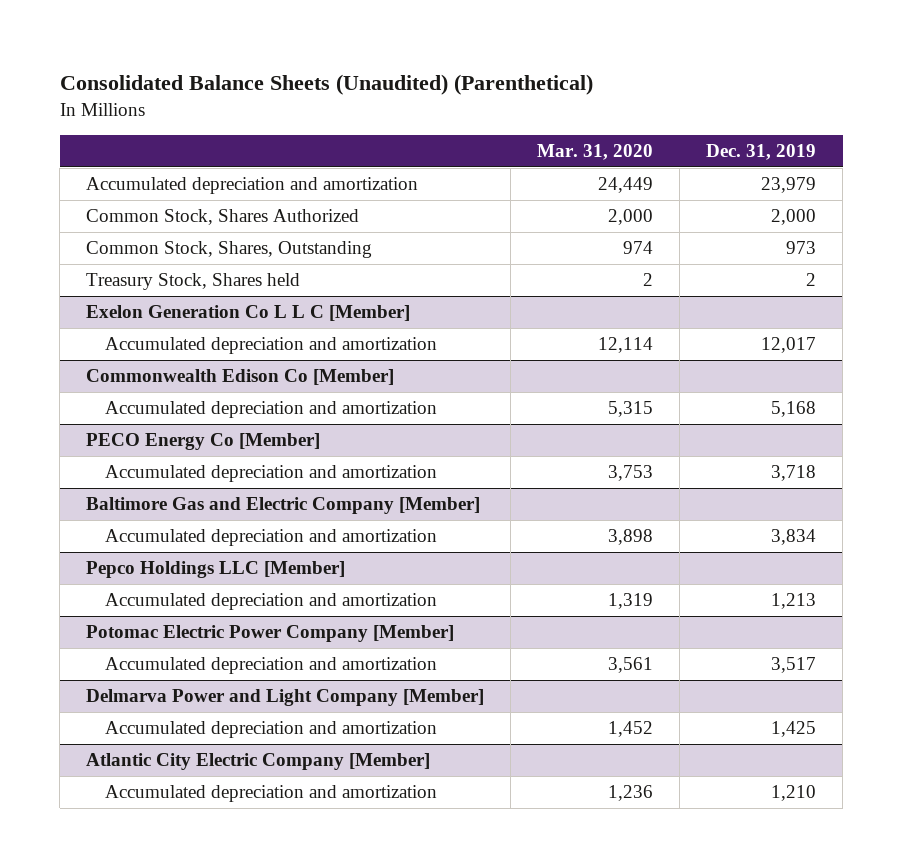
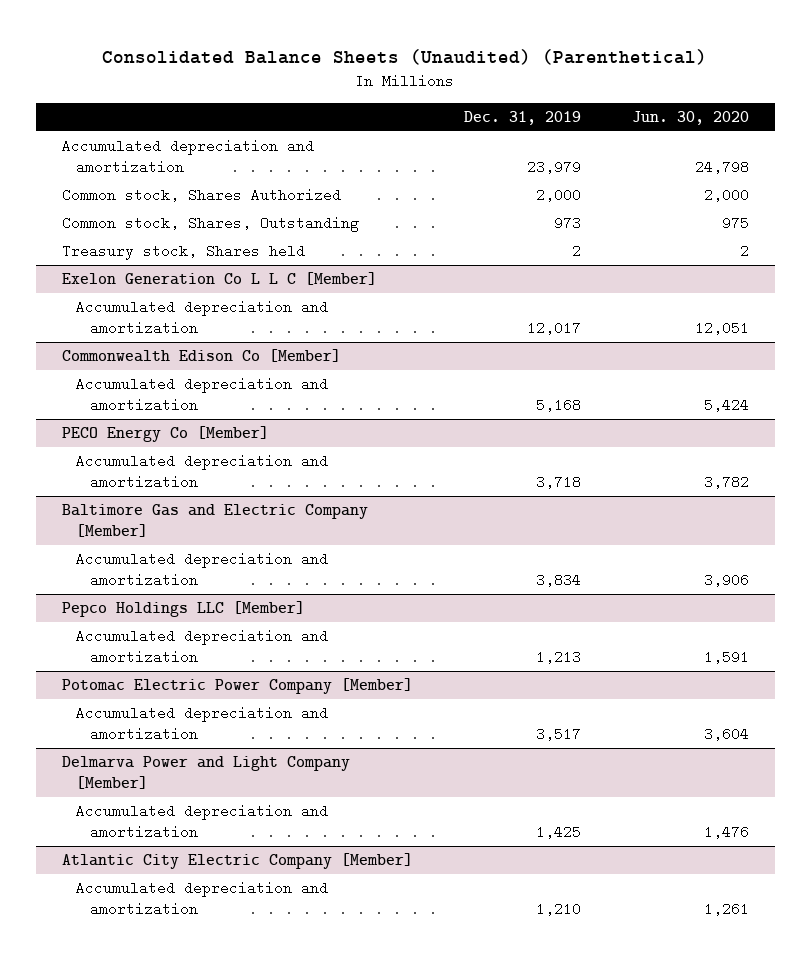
[537,144,654,161] Mar. 31, 2020 -> none
none -> [632,111,750,126] Jun. 30, 2020
[86,209,360,226] Common Stock, Shares Authorized -> [61,188,341,203] Common stock, Shares Authorized
[86,241,373,259] Common Stock, Shares, Outstanding -> [61,216,359,233] Common stock, Shares, Outstanding
[86,273,301,291] Treasury Stock, Shares held -> [61,244,305,261] Treasury stock, Shares held

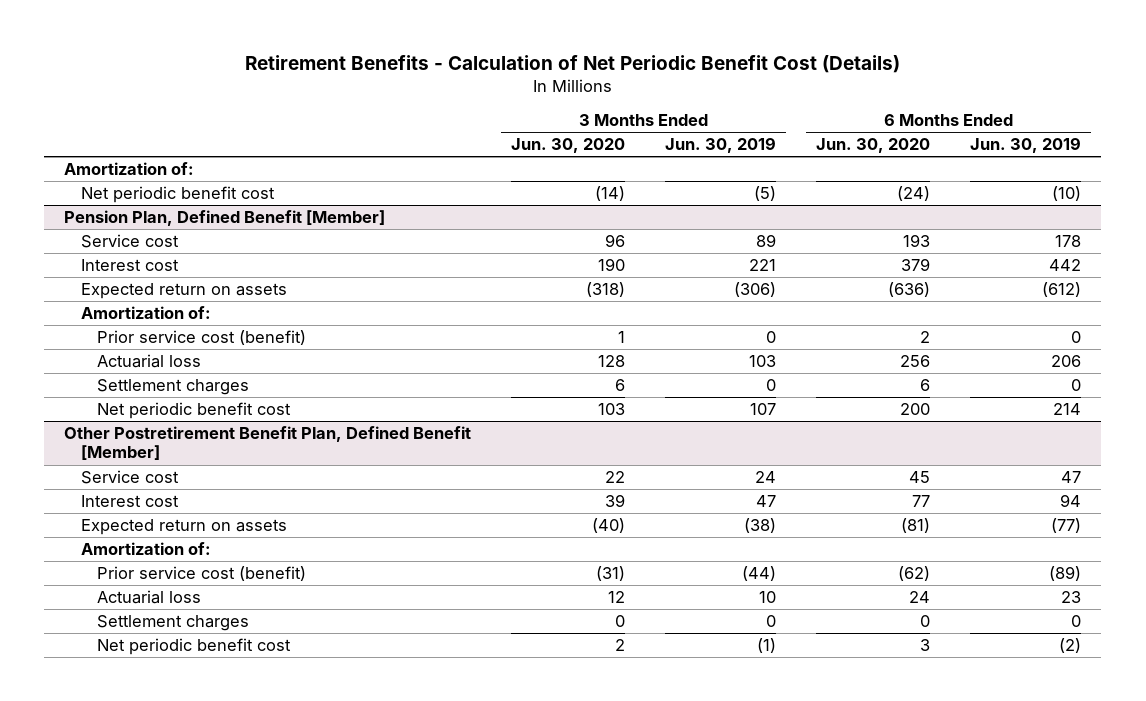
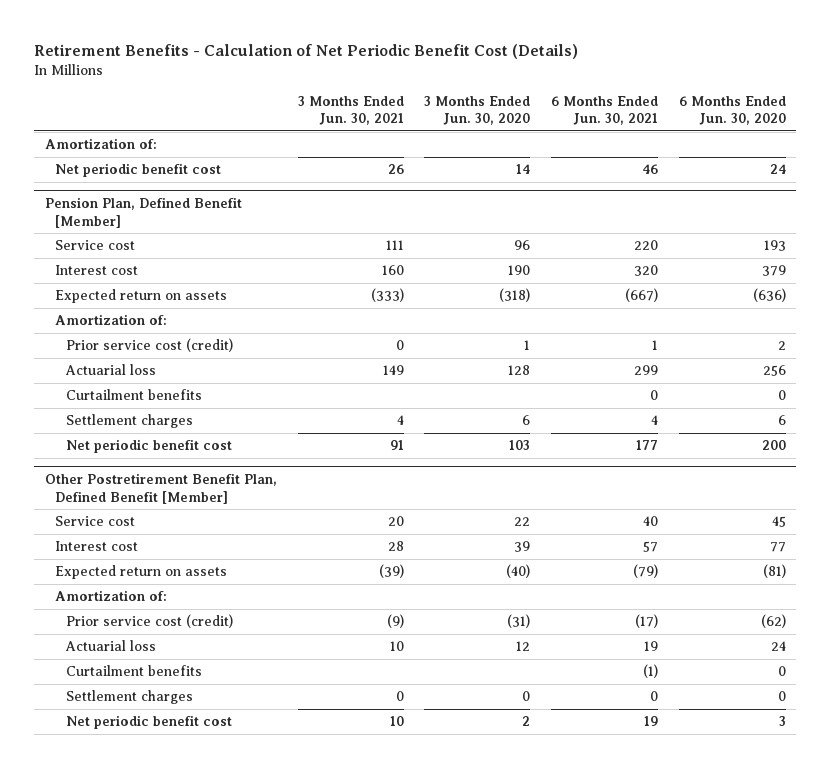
[665,137,777,154] Jun. 30, 2019 -> none
[970,137,1082,154] Jun. 30, 2019 -> none
none -> [297,95,404,126] 3 Months Ended Jun. 30, 2021
none -> [551,95,659,126] 6 Months Ended Jun. 30, 2021
[595,186,626,202] (14) -> [516,164,531,175] 14
[897,186,931,202] (24) -> [769,164,786,175] 24
[96,330,306,346] Prior service cost (benefit) -> [65,338,233,353] Prior service cost (credit)
none -> [65,389,202,401] Curtailment benefits
[96,566,306,582] Prior service cost (benefit) -> [65,614,233,629] Prior service cost (credit)
none -> [65,665,202,677] Curtailment benefits

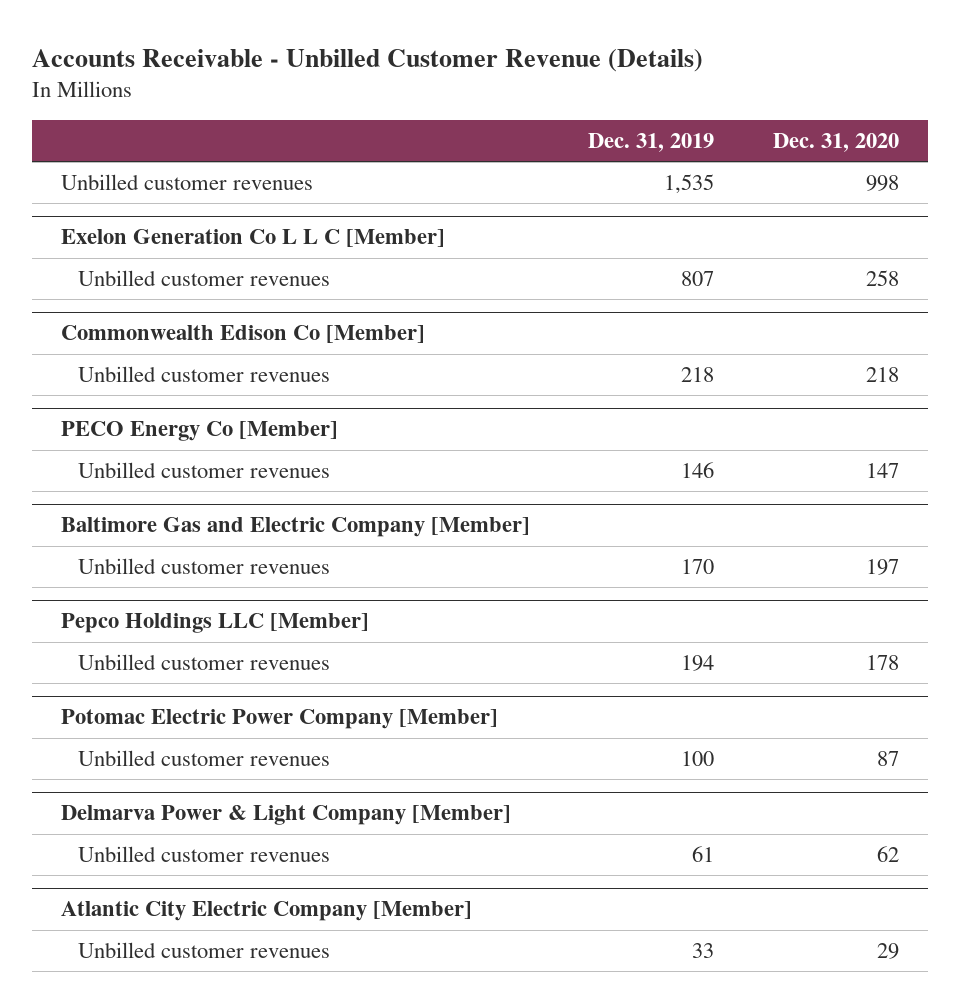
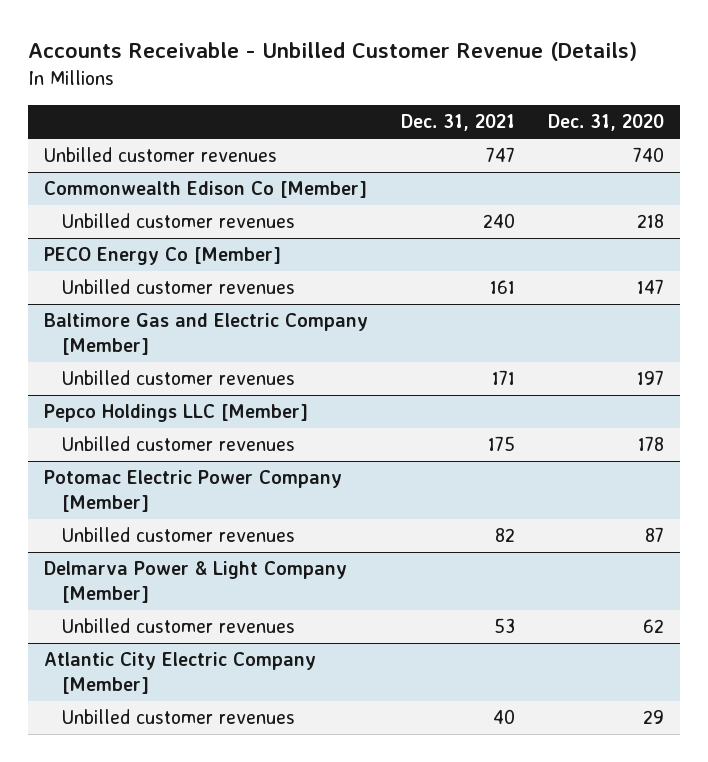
[588,132,715,152] Dec. 31, 2019 -> none
none -> [400,114,515,132] Dec. 31, 2021
[61,229,446,248] Exelon Generation Co L L C [Member] -> none
[77,270,330,287] Unbilled customer revenues -> none
[865,175,899,192] 998 -> [632,147,664,163] 740

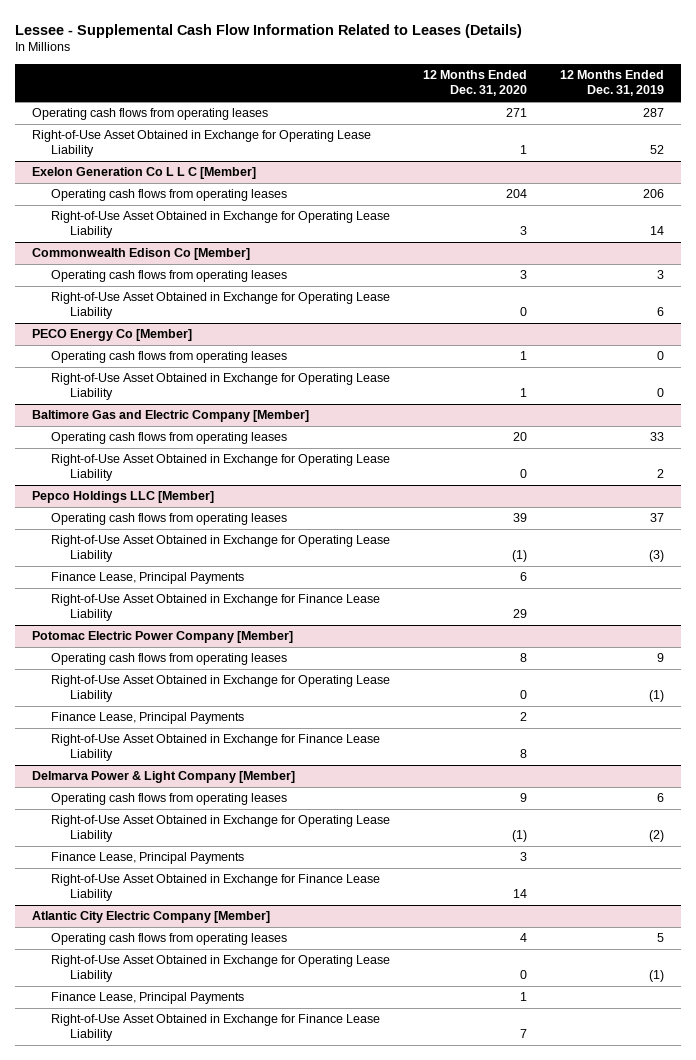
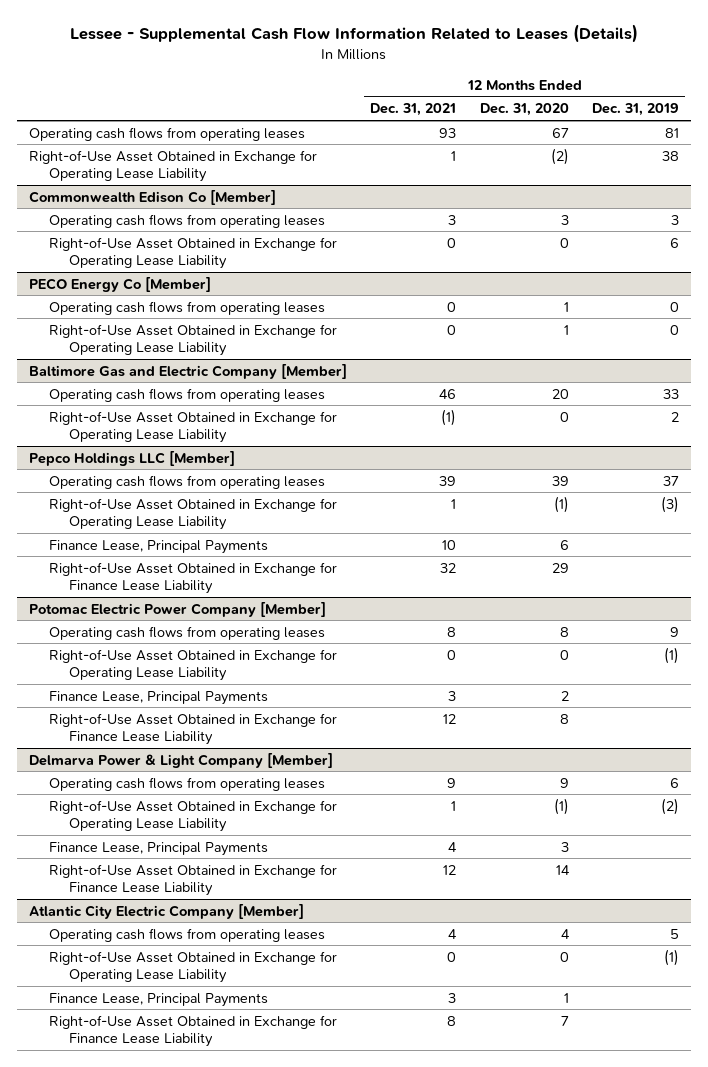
none -> [370,103,457,117] Dec. 31, 2021
[31,167,256,180] Exelon Generation Co L L C [Member] -> none
[50,189,287,202] Operating cash flows from operating leases -> none
[50,211,390,239] Right-of-Use Asset Obtained in Exchange for Operating Lease Liability -> none
[506,108,528,118] 271 -> [551,127,569,138] 67
[643,108,665,118] 287 -> [665,127,680,138] 81
[520,145,528,155] 1 -> [550,147,569,165] (2)
[650,145,665,155] 52 -> [662,150,680,161] 38

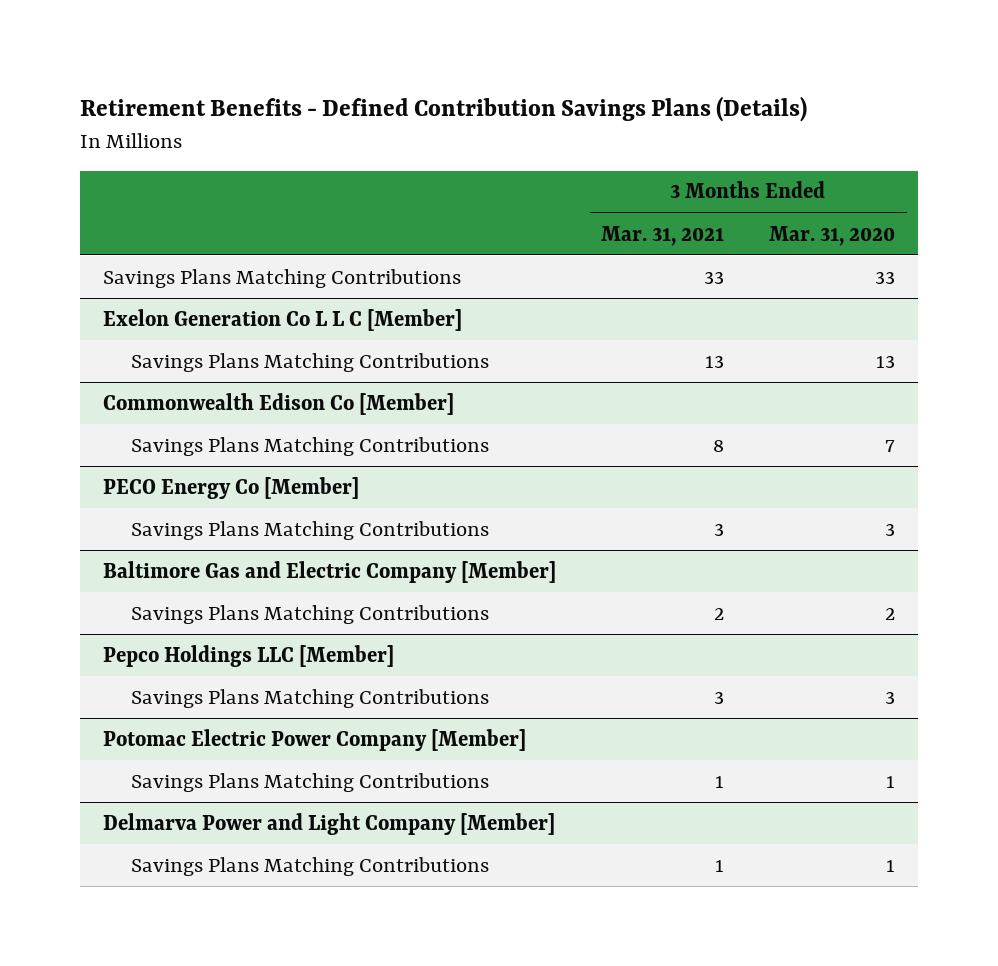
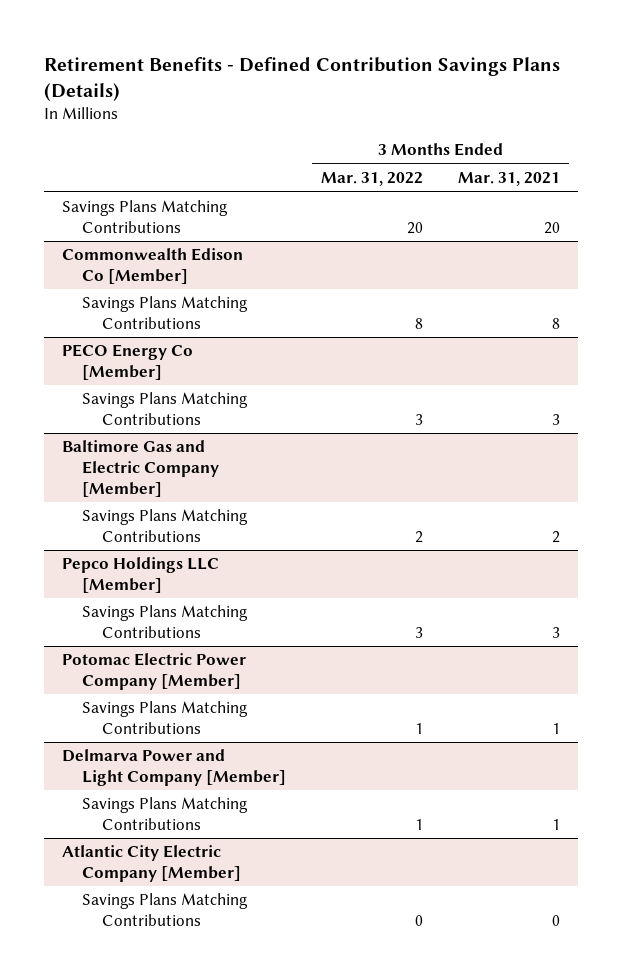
[769,225,896,246] Mar. 31, 2020 -> none
none -> [321,172,424,187] Mar. 31, 2022
[102,308,462,331] Exelon Generation Co L L C [Member] -> none
[131,352,490,372] Savings Plans Matching Contributions -> none
[703,270,724,284] 33 -> [544,222,561,235] 20
none -> [61,845,242,883] Atlantic City Electric Company [Member]
none -> [82,893,249,927] Savings Plans Matching Contributions

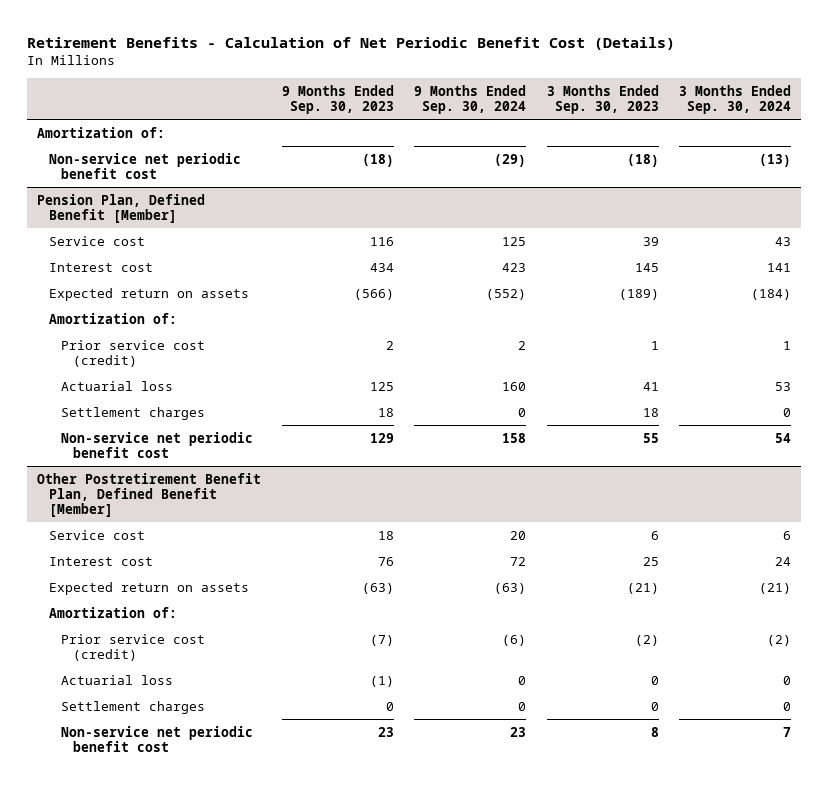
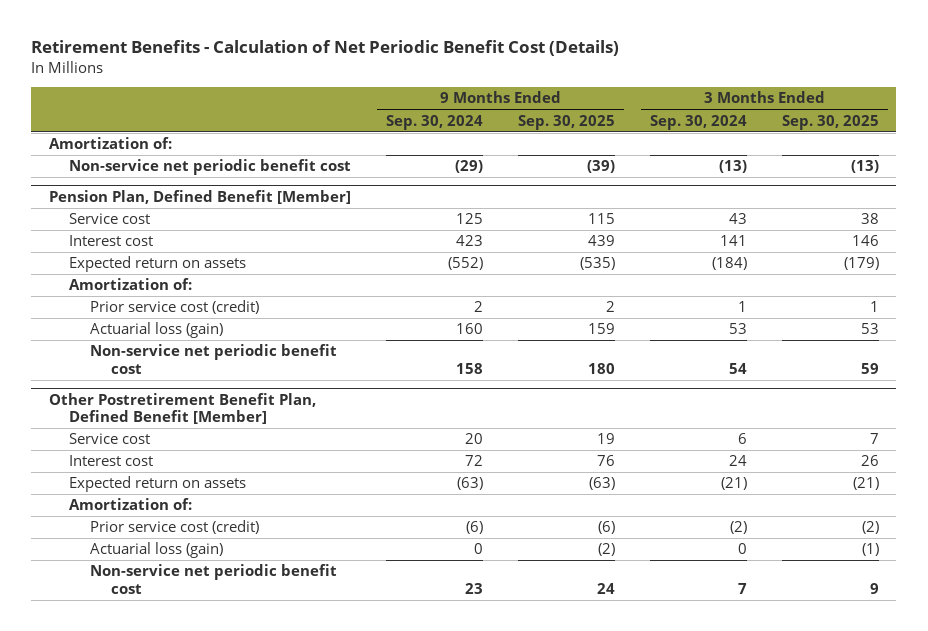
[281,84,394,115] 9 Months Ended Sep. 30, 2023 -> none
[546,84,659,115] 3 Months Ended Sep. 30, 2023 -> none
none -> [518,114,616,130] Sep. 30, 2025
none -> [782,114,880,130] Sep. 30, 2025
[61,406,206,420] Settlement charges -> none
[61,380,174,391] Actuarial loss -> [89,322,223,339] Actuarial loss (gain)
[61,700,206,714] Settlement charges -> none
[61,674,174,685] Actuarial loss -> [89,542,223,559] Actuarial loss (gain)

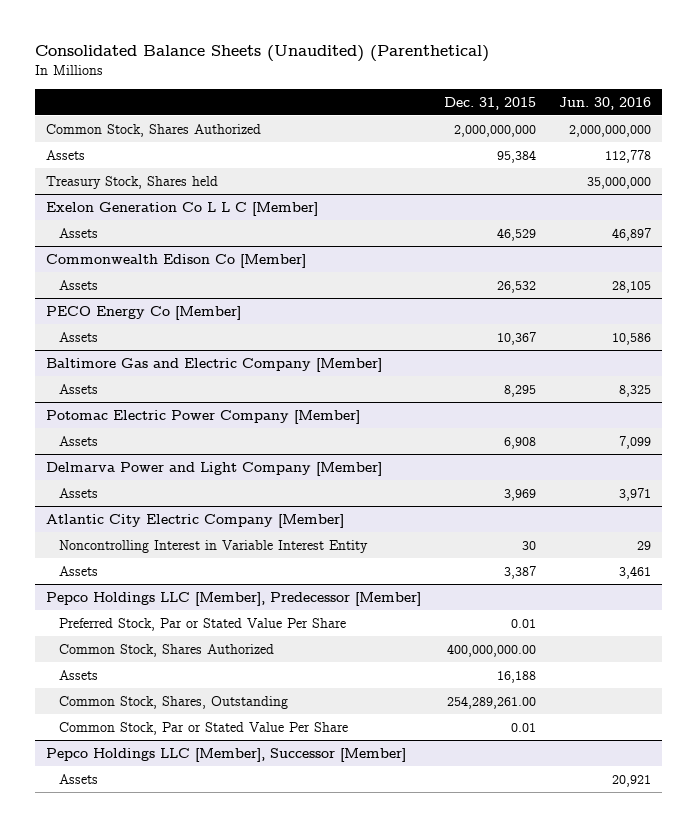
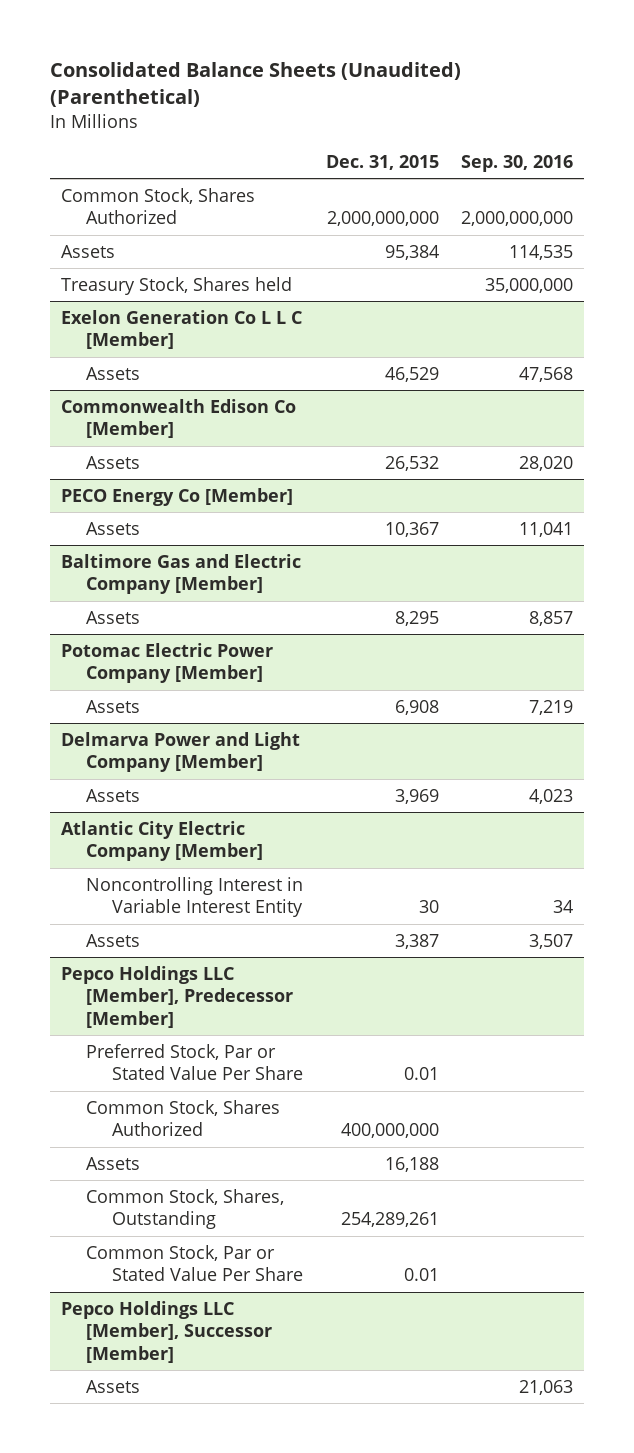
[558,96,651,110] Jun. 30, 2016 -> none
none -> [461,154,574,172] Sep. 30, 2016
[447,643,537,657] 400,000,000.00 -> [340,1123,439,1139] 400,000,000
[447,695,537,709] 254,289,261.00 -> [340,1212,439,1228] 254,289,261

